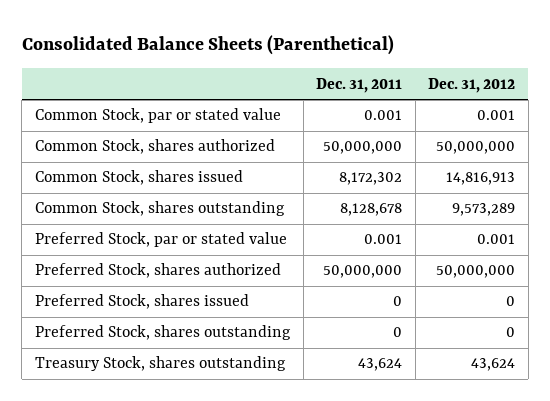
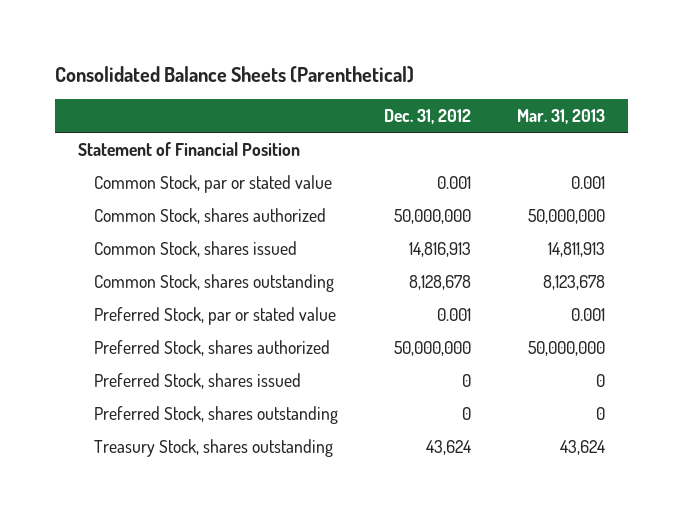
[316,77,403,93] Dec. 31, 2011 -> none
none -> [517,109,606,125] Mar. 31, 2013
none -> [77,141,300,156] Statement of Financial Position
[452,203,516,217] 9,573,289 -> [409,274,472,290] 8,128,678

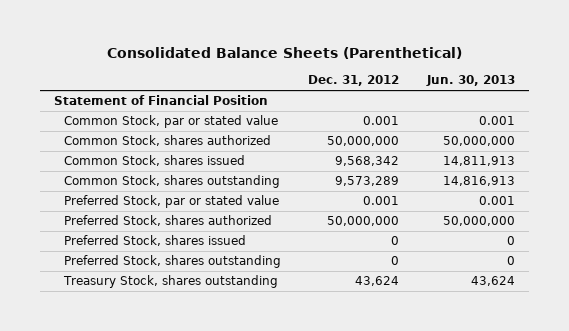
[517,109,606,125] Mar. 31, 2013 -> none
none -> [425,75,515,87] Jun. 30, 2013
[409,241,472,257] 14,816,913 -> [335,156,400,167] 9,568,342
[409,274,472,290] 8,128,678 -> [335,176,400,187] 9,573,289

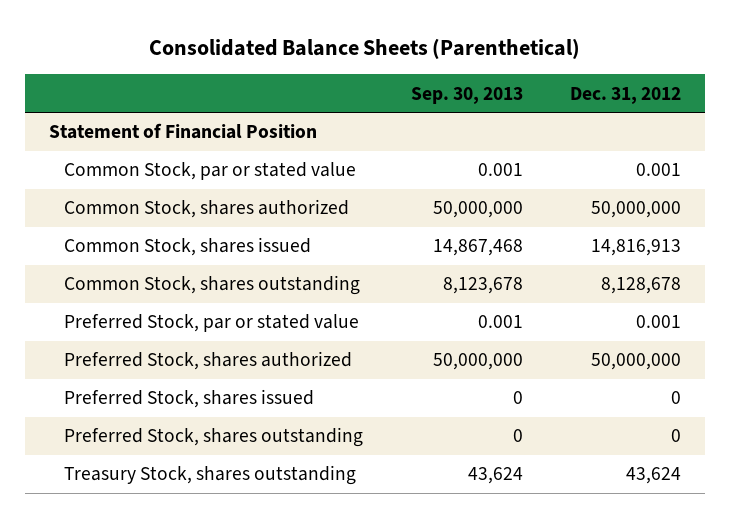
[425,75,515,87] Jun. 30, 2013 -> none
none -> [410,86,523,104] Sep. 30, 2013
[335,156,400,167] 9,568,342 -> [591,239,682,257] 14,816,913
[335,176,400,187] 9,573,289 -> [601,277,682,295] 8,128,678

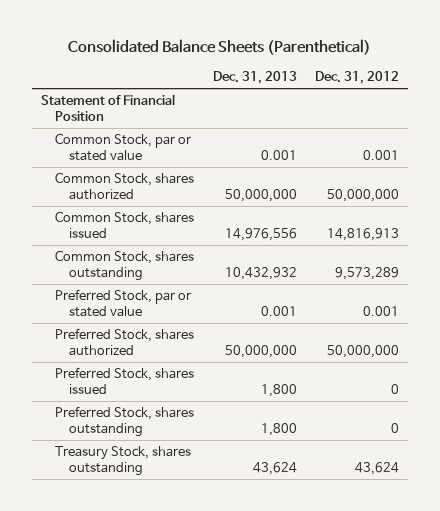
[410,86,523,104] Sep. 30, 2013 -> none
none -> [212,71,297,85] Dec. 31, 2013
[601,277,682,295] 8,128,678 -> [335,267,400,281] 9,573,289

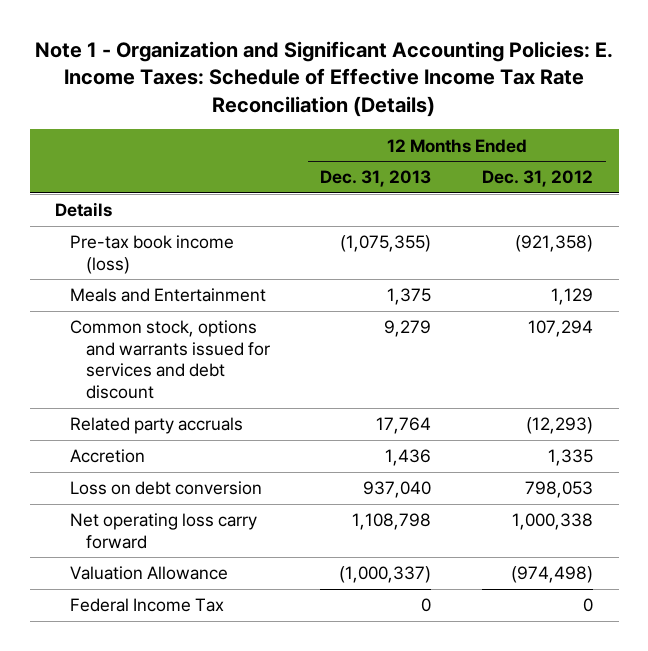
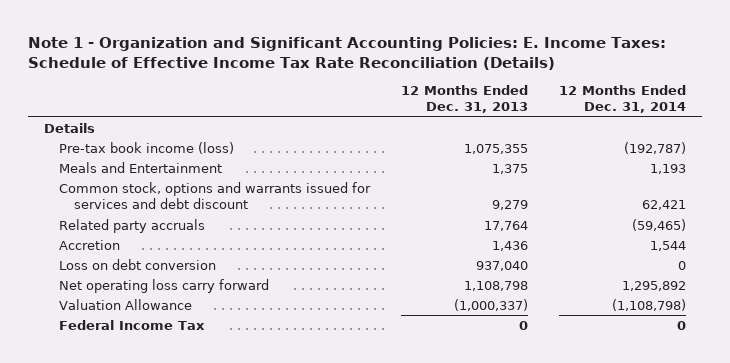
[482,170,594,188] Dec. 31, 2012 -> none
none -> [559,84,687,114] 12 Months Ended Dec. 31, 2014
[340,235,432,253] (1,075,355) -> [463,143,528,154] 1,075,355

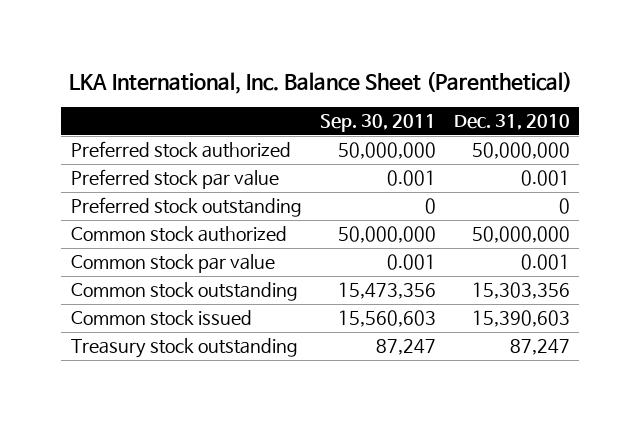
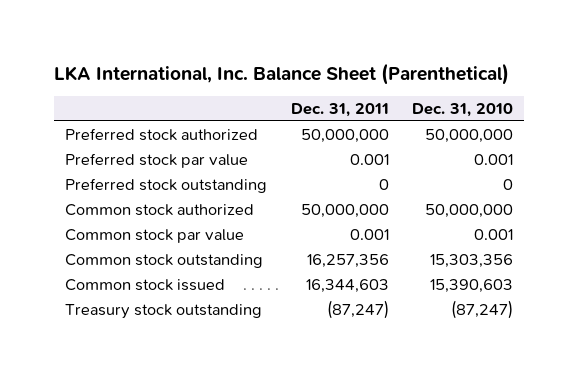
[319,114,436,133] Sep. 30, 2011 -> none
none -> [290,103,389,118] Dec. 31, 2011
[510,339,571,356] 87,247 -> [450,299,513,319] (87,247)

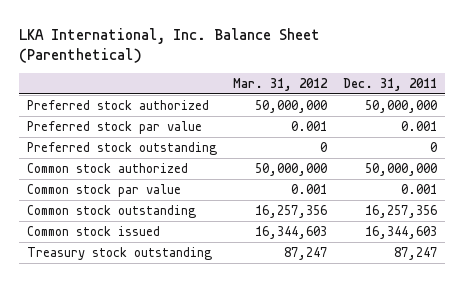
[411,103,513,118] Dec. 31, 2010 -> none
none -> [232,77,328,91] Mar. 31, 2012
[326,299,389,319] (87,247) -> [393,246,437,260] 87,247

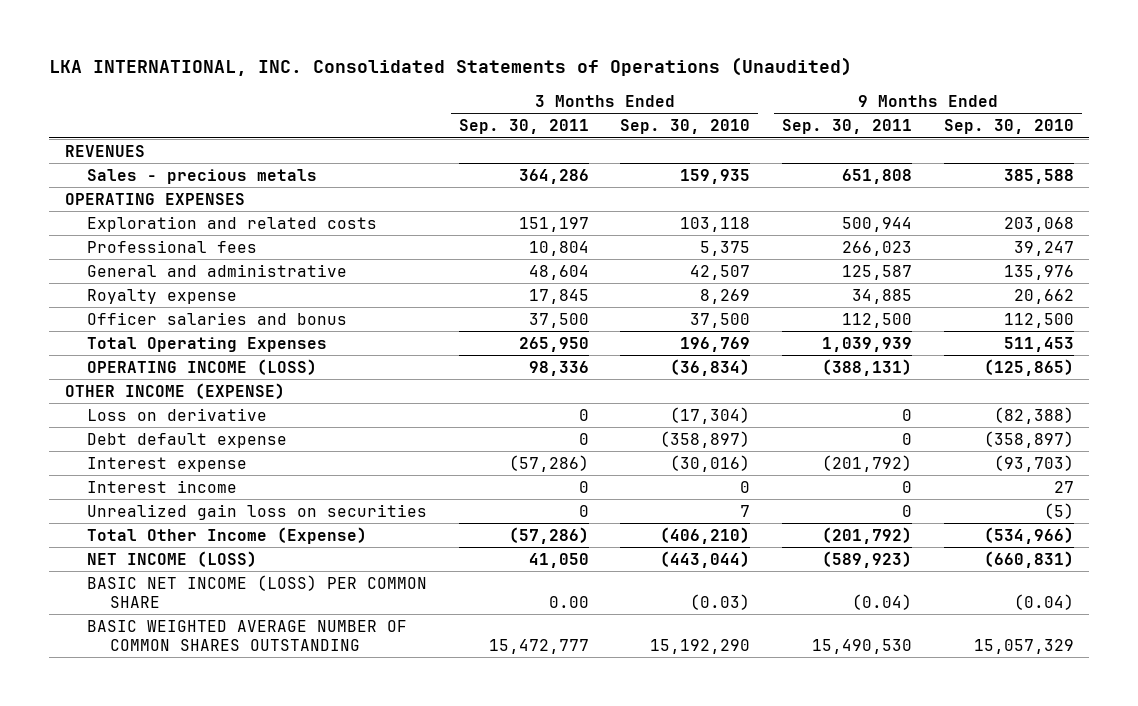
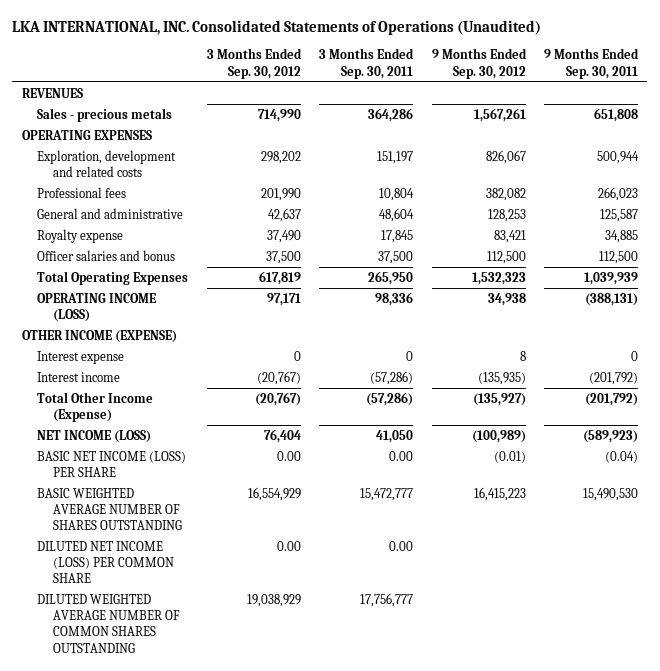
[620,119,751,135] Sep. 30, 2010 -> none
[943,119,1074,135] Sep. 30, 2010 -> none
none -> [206,48,302,79] 3 Months Ended Sep. 30, 2012
none -> [431,48,527,79] 9 Months Ended Sep. 30, 2012
[87,215,378,232] Exploration and related costs -> [37,149,177,177] Exploration, development and related costs
[87,407,268,421] Loss on derivative -> none
[87,432,288,448] Debt default expense -> none
[87,503,428,520] Unrealized gain loss on securities -> none
[508,454,589,472] (57,286) -> [406,350,414,361] 0
[822,454,913,472] (201,792) -> [631,350,639,361] 0
[578,480,589,493] 0 -> [370,370,414,385] (57,286)
[902,480,913,493] 0 -> [589,371,639,385] (201,792)
[87,574,428,608] BASIC NET INCOME (LOSS) PER COMMON SHARE -> [37,450,187,477] BASIC NET INCOME (LOSS) PER SHARE
[87,619,408,651] BASIC WEIGHTED AVERAGE NUMBER OF COMMON SHARES OUTSTANDING -> [37,487,182,531] BASIC WEIGHTED AVERAGE NUMBER OF SHARES OUTSTANDING
none -> [37,540,174,584] DILUTED NET INCOME (LOSS) PER COMMON SHARE
none -> [37,593,180,653] DILUTED WEIGHTED AVERAGE NUMBER OF COMMON SHARES OUTSTANDING

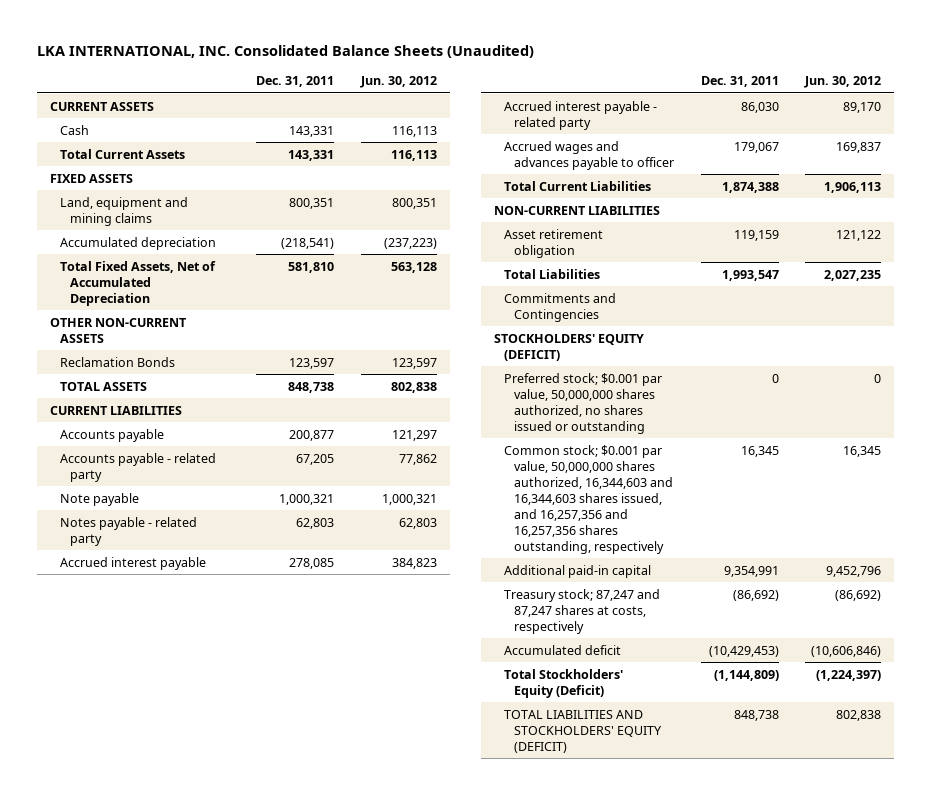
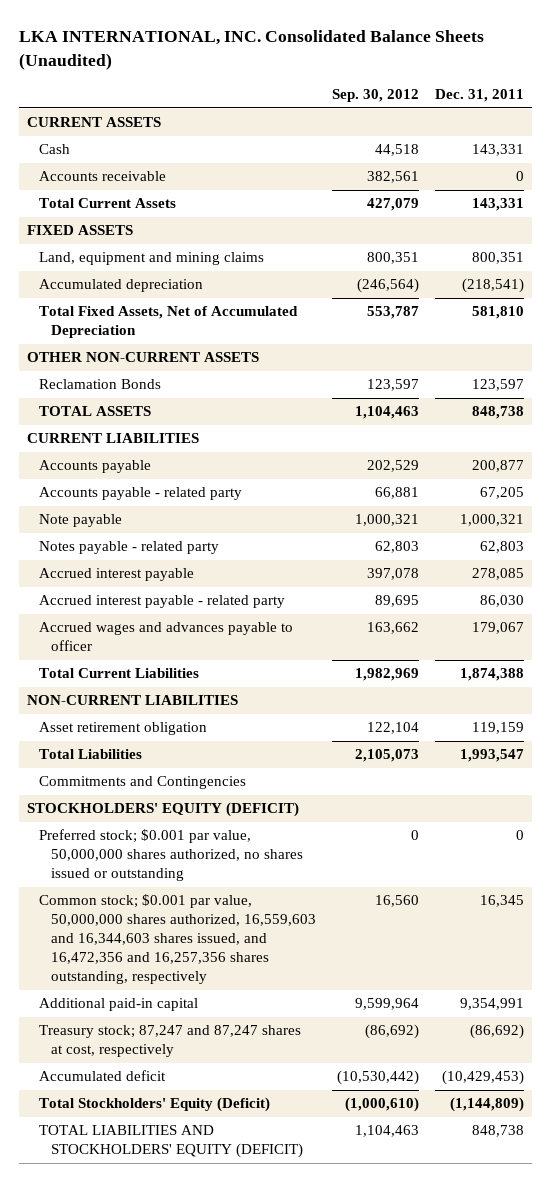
[359,76,437,89] Jun. 30, 2012 -> none
none -> [331,89,419,103] Sep. 30, 2012
none -> [38,171,166,182] Accounts receivable
[504,444,674,554] Common stock; $0.001 par value, 50,000,000 shares authorized, 16,344,603 and 16,344,603 shares issued, and 16,257,356 and 16,257,356 shares outstanding, respectively -> [38,894,316,985] Common stock; $0.001 par value, 50,000,000 shares authorized, 16,559,603 and 16,344,603 shares issued, and 16,472,356 and 16,257,356 shares outstanding, respectively
[504,588,661,634] Treasury stock; 87,247 and 87,247 shares at costs, respectively -> [38,1025,301,1058] Treasury stock; 87,247 and 87,247 shares at cost, respectively

